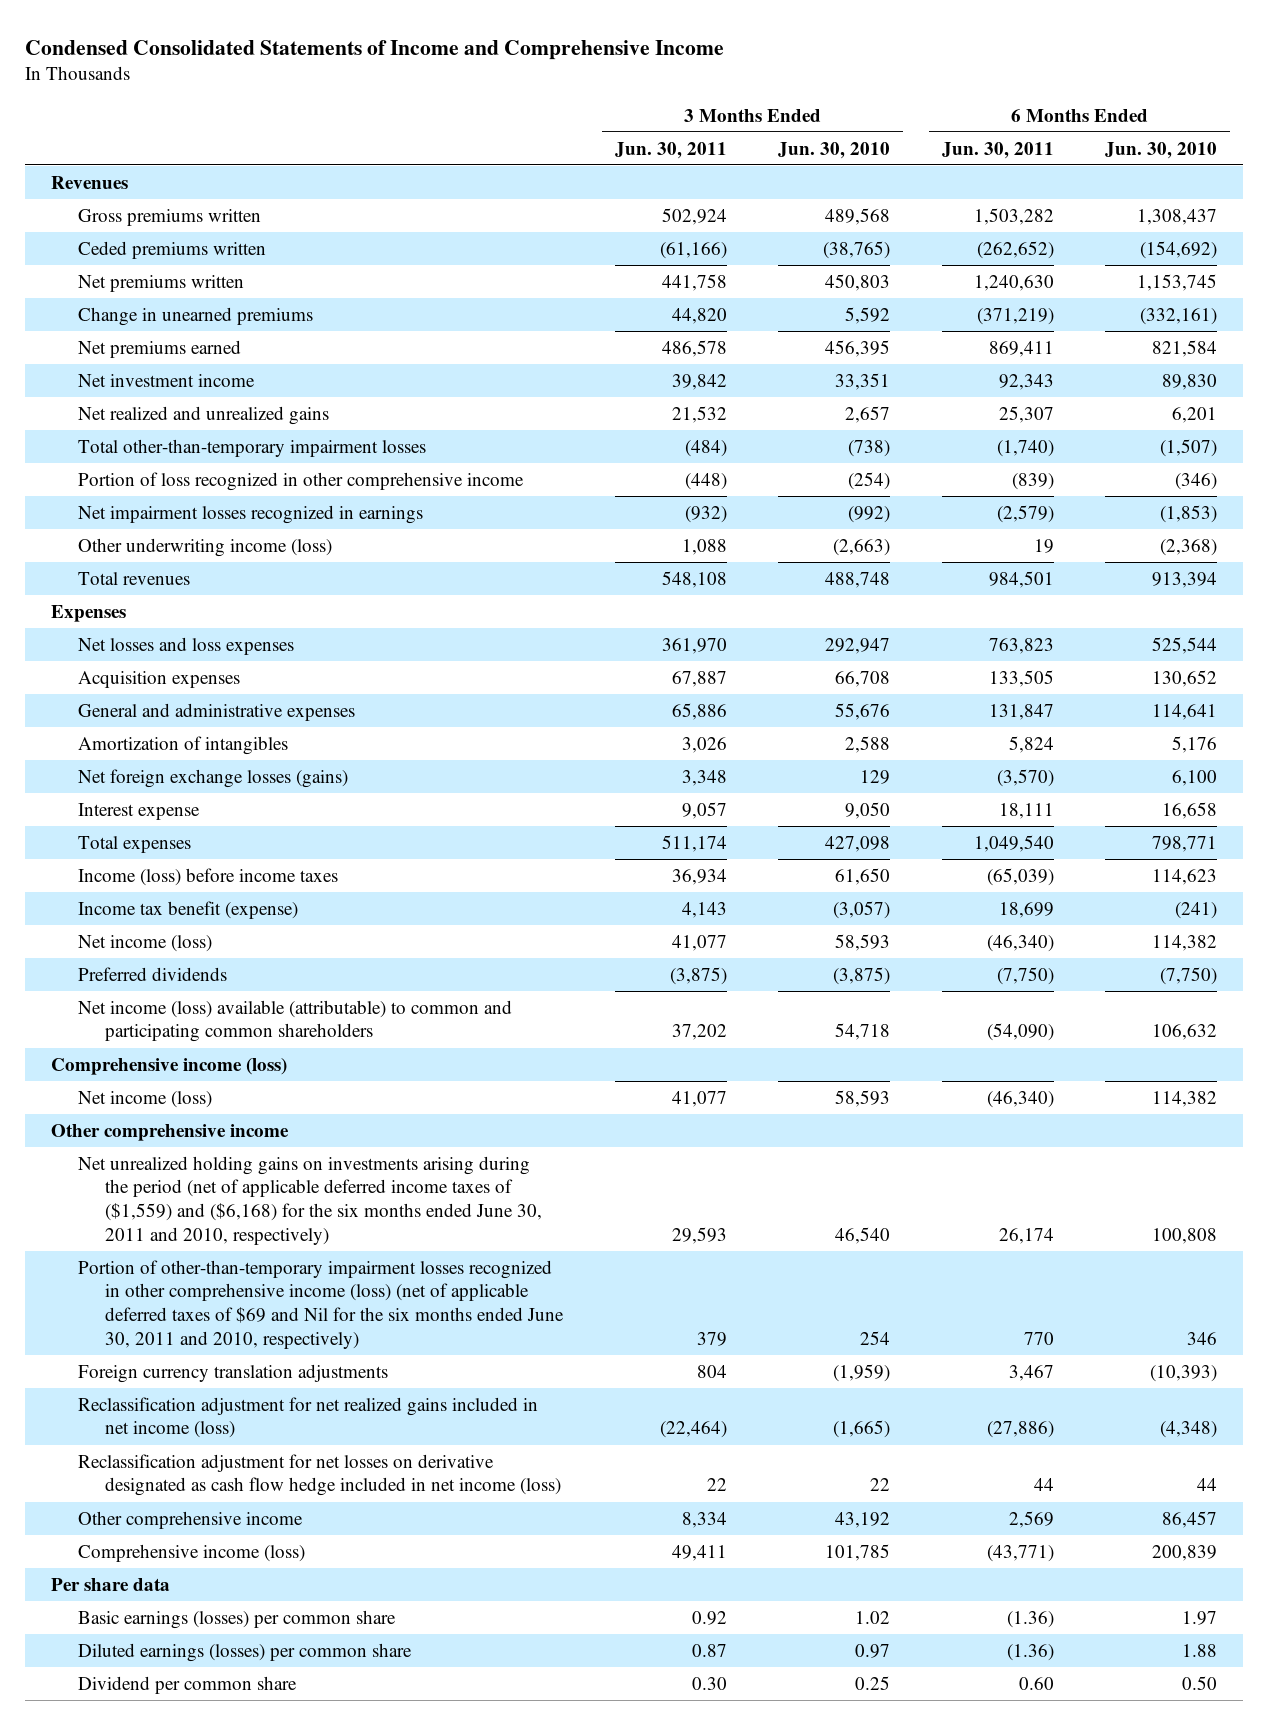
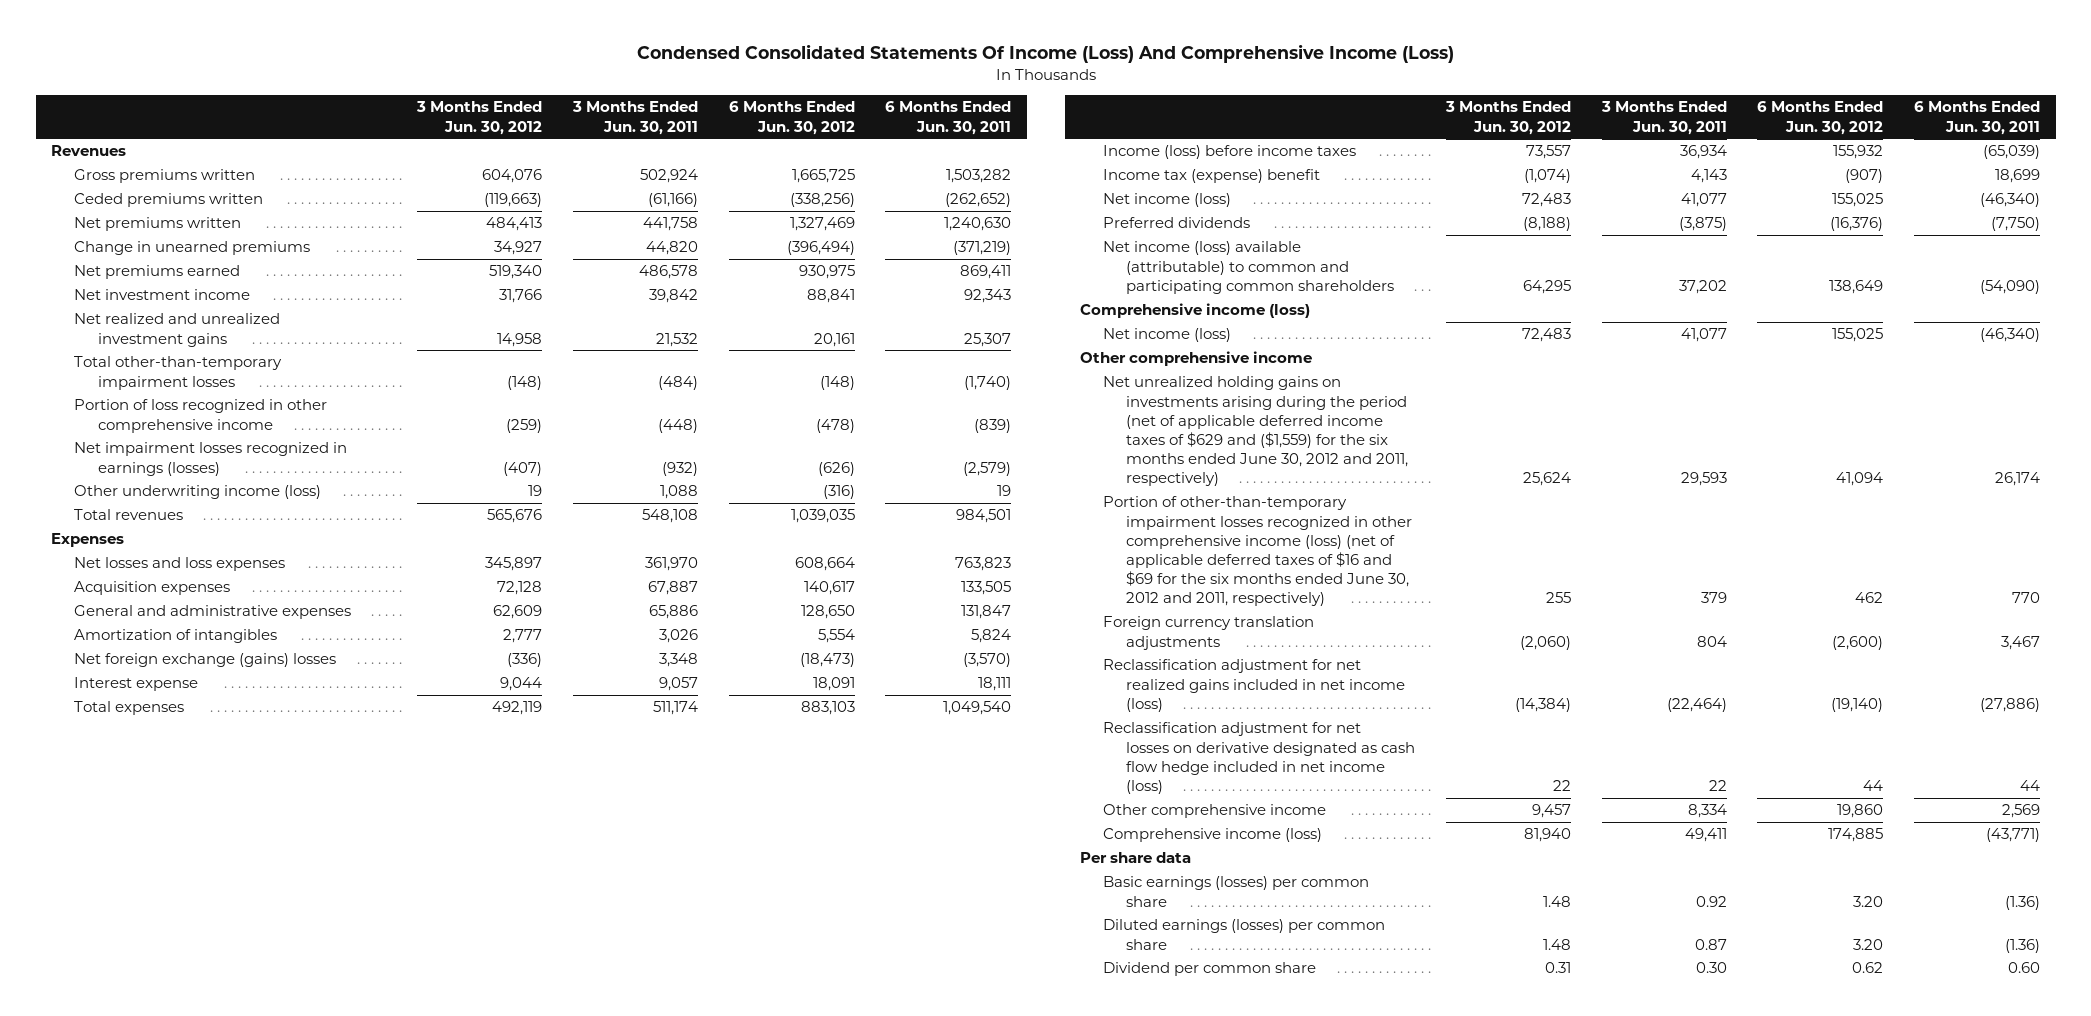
[25,39,725,60] Condensed Consolidated Statements of Income and Comprehensive Income -> [636,44,1454,64] Condensed Consolidated Statements Of Income (Loss) And Comprehensive Income (Loss)
[778,141,891,159] Jun. 30, 2010 -> none
[1105,141,1218,159] Jun. 30, 2010 -> none
none -> [416,101,543,135] 3 Months Ended Jun. 30, 2012
none -> [728,101,855,135] 6 Months Ended Jun. 30, 2012
[78,405,330,425] Net realized and unrealized gains -> [74,313,281,347] Net realized and unrealized investment gains
[78,504,424,524] Net impairment losses recognized in earnings -> [74,442,348,476] Net impairment losses recognized in earnings (losses)
[78,768,349,788] Net foreign exchange losses (gains) -> [74,653,337,668] Net foreign exchange (gains) losses
[78,900,299,919] Income tax benefit (expense) -> [1103,169,1321,184] Income tax (expense) benefit
[78,1155,543,1245] Net unrealized holding gains on investments arising during the period (net of applicable deferred income taxes of ($1,559) and ($6,168) for the six months ended June 30, 2011 and 2010, respectively) -> [1103,376,1409,487] Net unrealized holding gains on investments arising during the period (net of applicable deferred income taxes of $629 and ($1,559) for the six months ended June 30, 2012 and 2011, respectively)
[78,1259,565,1349] Portion of other-than-temporary impairment losses recognized in other comprehensive income (loss) (net of applicable deferred taxes of $69 and Nil for the six months ended June 30, 2011 and 2010, respectively) -> [1103,496,1413,607] Portion of other-than-temporary impairment losses recognized in other comprehensive income (loss) (net of applicable deferred taxes of $16 and $69 for the six months ended June 30, 2012 and 2011, respectively)

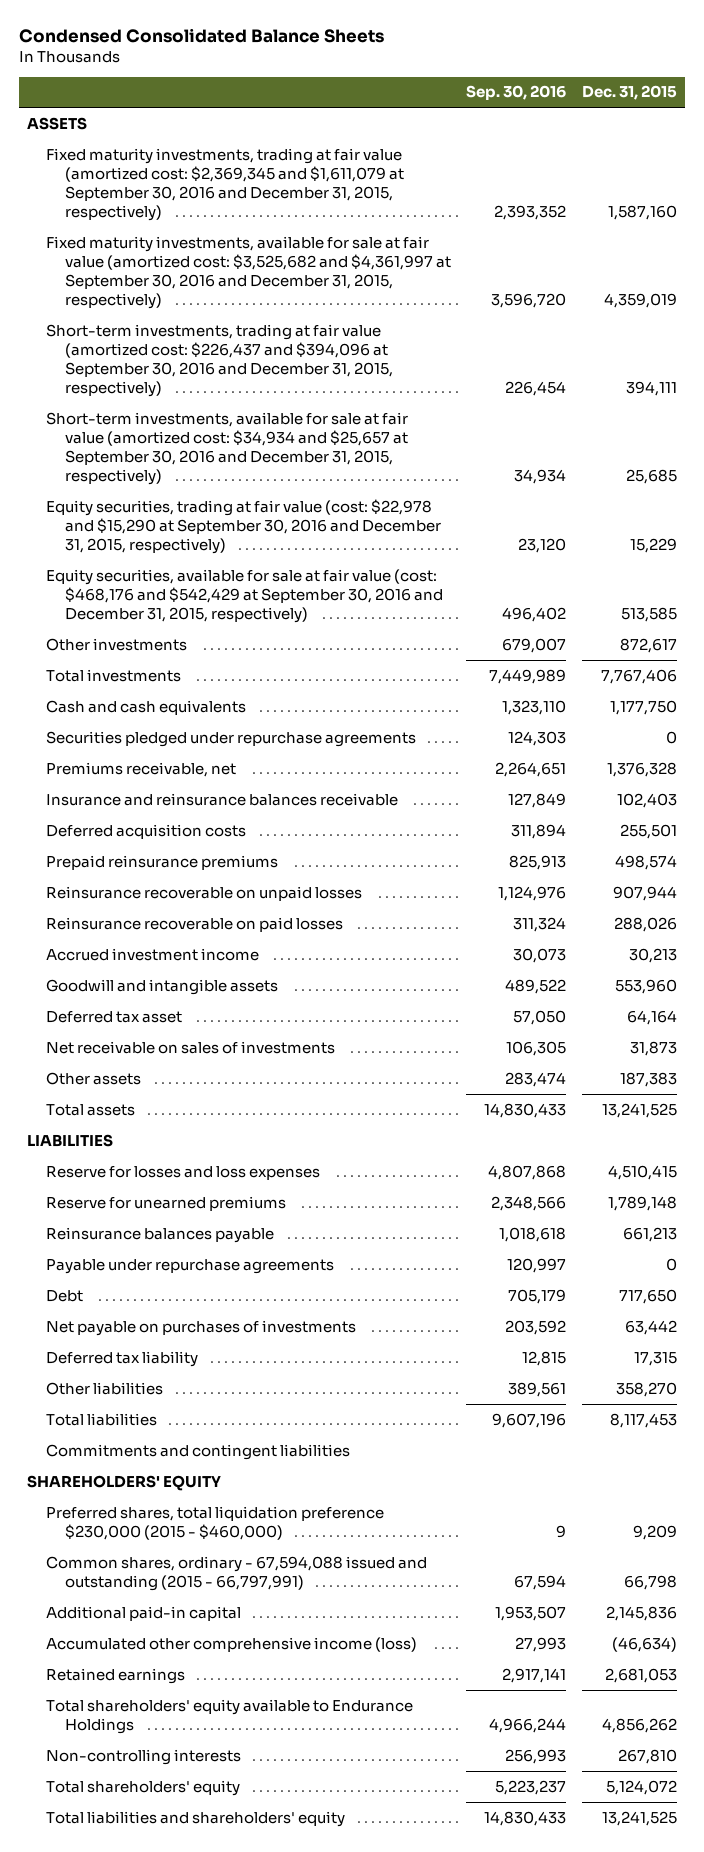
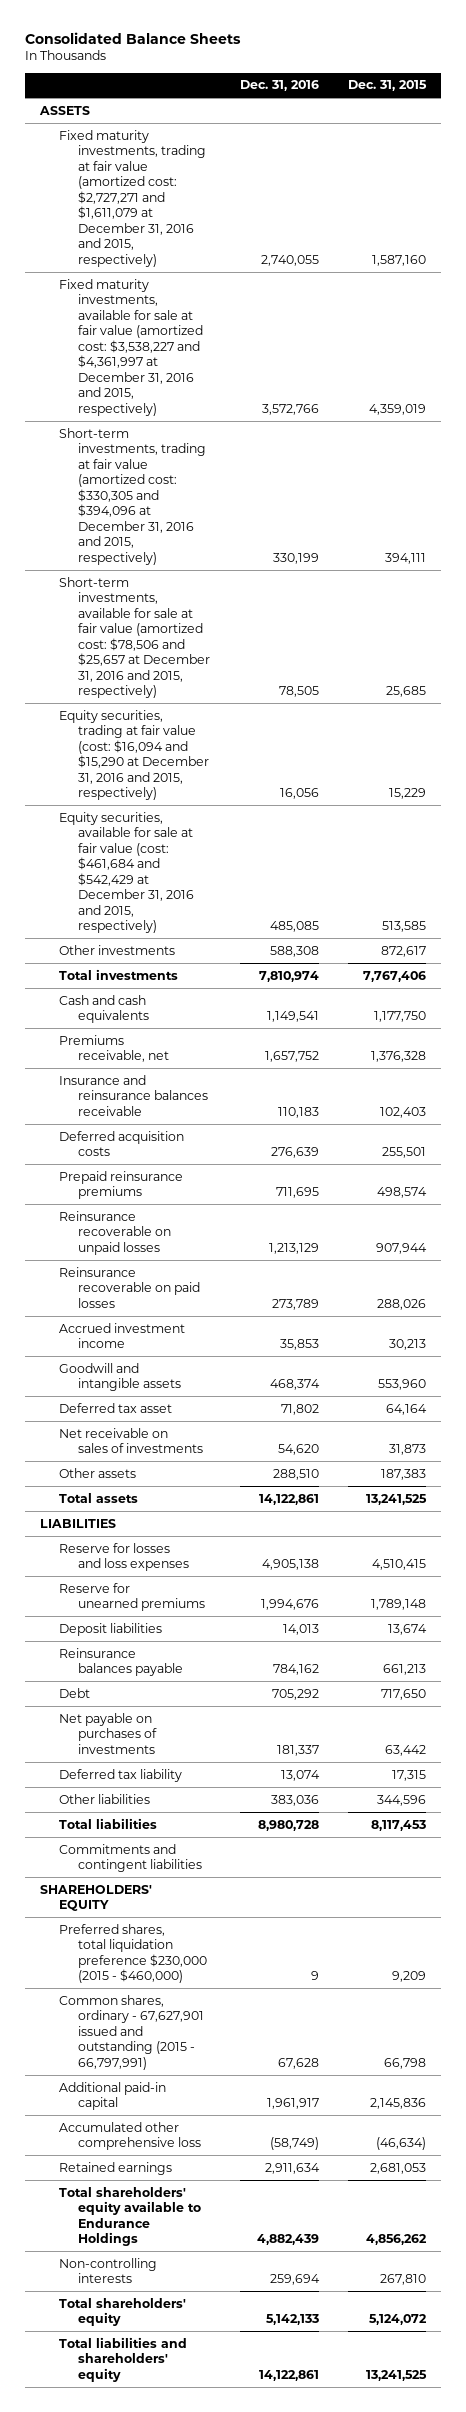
[19,28,385,44] Condensed Consolidated Balance Sheets -> [24,31,241,44] Consolidated Balance Sheets
[466,85,567,101] Sep. 30, 2016 -> none
none -> [239,80,319,92] Dec. 31, 2016
[45,147,405,222] Fixed maturity investments, trading at fair value (amortized cost: $2,369,345 and $1,611,079 at September 30, 2016 and December 31, 2015, respectively) -> [58,129,207,267] Fixed maturity investments, trading at fair value (amortized cost: $2,727,271 and $1,611,079 at December 31, 2016 and 2015, respectively)
[45,235,452,310] Fixed maturity investments, available for sale at fair value (amortized cost: $3,525,682 and $4,361,997 at September 30, 2016 and December 31, 2015, respectively) -> [58,278,204,416] Fixed maturity investments, available for sale at fair value (amortized cost: $3,538,227 and $4,361,997 at December 31, 2016 and 2015, respectively)
[45,323,394,398] Short-term investments, trading at fair value (amortized cost: $226,437 and $394,096 at September 30, 2016 and December 31, 2015, respectively) -> [58,427,207,565] Short-term investments, trading at fair value (amortized cost: $330,305 and $394,096 at December 31, 2016 and 2015, respectively)
[45,411,409,486] Short-term investments, available for sale at fair value (amortized cost: $34,934 and $25,657 at September 30, 2016 and December 31, 2015, respectively) -> [58,576,211,699] Short-term investments, available for sale at fair value (amortized cost: $78,506 and $25,657 at December 31, 2016 and 2015, respectively)
[45,498,442,554] Equity securities, trading at fair value (cost: $22,978 and $15,290 at September 30, 2016 and December 31, 2015, respectively) -> [58,709,210,801] Equity securities, trading at fair value (cost: $16,094 and $15,290 at December 31, 2016 and 2015, respectively)
[45,568,444,623] Equity securities, available for sale at fair value (cost: $468,176 and $542,429 at September 30, 2016 and December 31, 2015, respectively) -> [58,811,195,934] Equity securities, available for sale at fair value (cost: $461,684 and $542,429 at December 31, 2016 and 2015, respectively)
[45,730,416,747] Securities pledged under repurchase agreements -> none
none -> [58,1622,162,1636] Deposit liabilities
[45,1258,334,1274] Payable under repurchase agreements -> none
[615,1381,677,1397] 358,270 -> [377,1794,427,1806] 344,596
[45,1555,427,1591] Common shares, ordinary - 67,594,088 issued and outstanding (2015 - 66,797,991) -> [58,1994,205,2070] Common shares, ordinary - 67,627,901 issued and outstanding (2015 - 66,797,991)
[45,1636,417,1652] Accumulated other comprehensive income (loss) -> [58,2121,202,2151] Accumulated other comprehensive loss

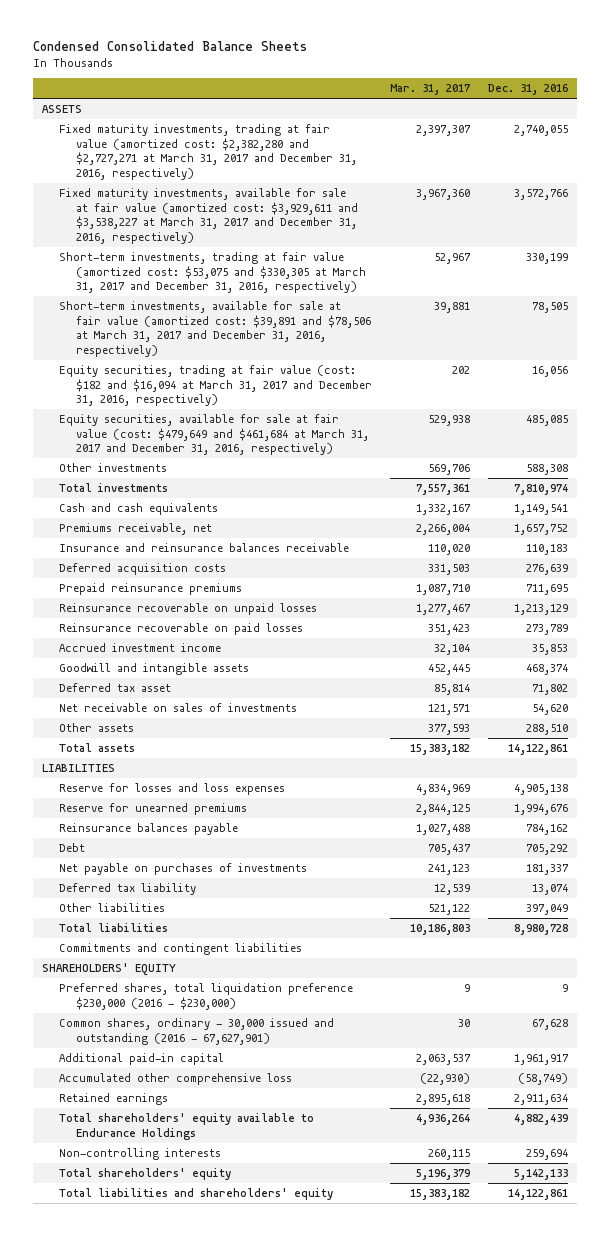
[24,31,241,44] Consolidated Balance Sheets -> [32,40,307,51] Condensed Consolidated Balance Sheets
[348,80,428,92] Dec. 31, 2015 -> none
none -> [389,84,470,96] Mar. 31, 2017
[58,129,207,267] Fixed maturity investments, trading at fair value (amortized cost: $2,727,271 and $1,611,079 at December 31, 2016 and 2015, respectively) -> [58,124,357,180] Fixed maturity investments, trading at fair value (amortized cost: $2,382,280 and $2,727,271 at March 31, 2017 and December 31, 2016, respectively)
[58,278,204,416] Fixed maturity investments, available for sale at fair value (amortized cost: $3,538,227 and $4,361,997 at December 31, 2016 and 2015, respectively) -> [58,188,358,244] Fixed maturity investments, available for sale at fair value (amortized cost: $3,929,611 and $3,538,227 at March 31, 2017 and December 31, 2016, respectively)
[58,427,207,565] Short-term investments, trading at fair value (amortized cost: $330,305 and $394,096 at December 31, 2016 and 2015, respectively) -> [58,252,366,294] Short-term investments, trading at fair value (amortized cost: $53,075 and $330,305 at March 31, 2017 and December 31, 2016, respectively)
[58,576,211,699] Short-term investments, available for sale at fair value (amortized cost: $78,506 and $25,657 at December 31, 2016 and 2015, respectively) -> [58,301,371,357] Short-term investments, available for sale at fair value (amortized cost: $39,891 and $78,506 at March 31, 2017 and December 31, 2016, respectively)
[58,709,210,801] Equity securities, trading at fair value (cost: $16,094 and $15,290 at December 31, 2016 and 2015, respectively) -> [58,365,372,407] Equity securities, trading at fair value (cost: $182 and $16,094 at March 31, 2017 and December 31, 2016, respectively)
[58,811,195,934] Equity securities, available for sale at fair value (cost: $461,684 and $542,429 at December 31, 2016 and 2015, respectively) -> [58,414,369,456] Equity securities, available for sale at fair value (cost: $479,649 and $461,684 at March 31, 2017 and December 31, 2016, respectively)
[58,1622,162,1636] Deposit liabilities -> none
[270,1794,319,1806] 383,036 -> [525,904,568,916] 397,049
[58,1923,208,1984] Preferred shares, total liquidation preference $230,000 (2015 - $460,000) -> [58,983,353,1010] Preferred shares, total liquidation preference $230,000 (2016 - $230,000)
[58,1994,205,2070] Common shares, ordinary - 67,627,901 issued and outstanding (2015 - 66,797,991) -> [58,1018,334,1045] Common shares, ordinary - 30,000 issued and outstanding (2016 - 67,627,901)

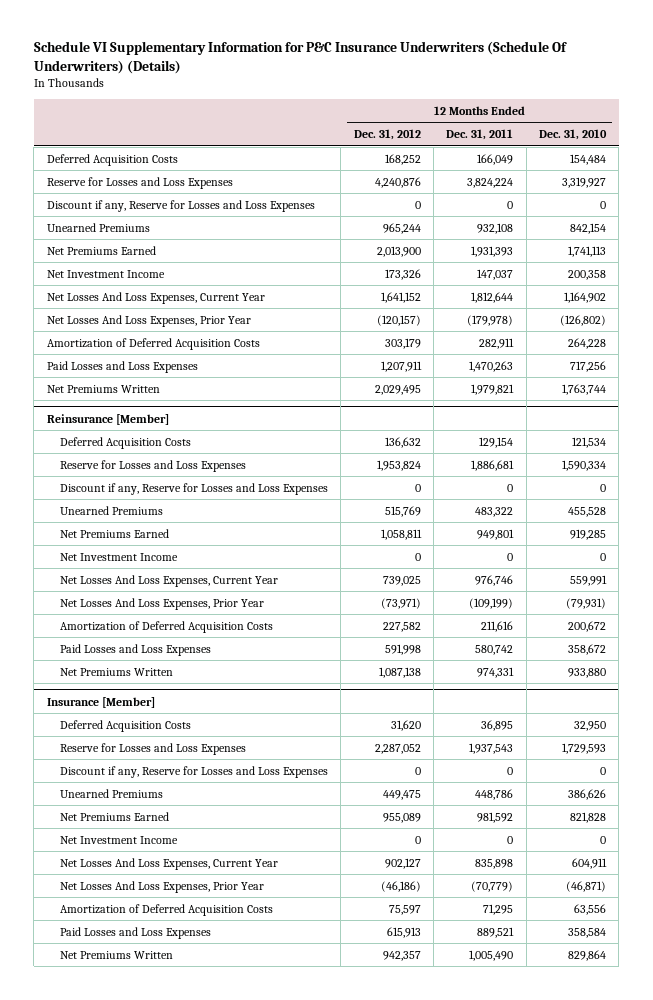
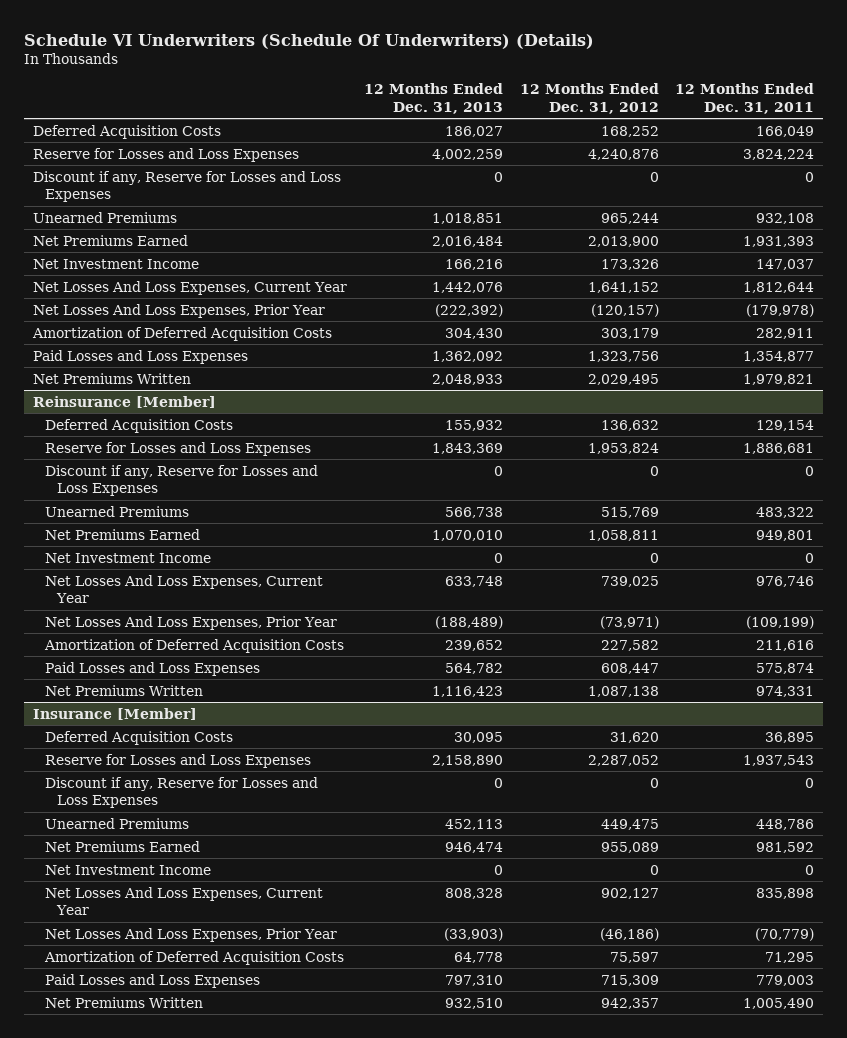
[33,41,567,75] Schedule VI Supplementary Information for P&C Insurance Underwriters (Schedule Of Underwriters) (Details) -> [24,33,595,49] Schedule VI Underwriters (Schedule Of Underwriters) (Details)
[539,129,608,141] Dec. 31, 2010 -> none
none -> [363,83,503,114] 12 Months Ended Dec. 31, 2013
[380,360,422,372] 1,207,911 -> [587,350,659,362] 1,323,756
[469,360,514,372] 1,470,263 -> [743,350,815,362] 1,354,877
[384,643,421,655] 591,998 -> [600,662,659,674] 608,447
[475,644,514,655] 580,742 -> [756,662,815,674] 575,874
[386,926,421,938] 615,913 -> [600,974,659,986] 715,309
[477,926,515,938] 889,521 -> [756,974,815,986] 779,003

